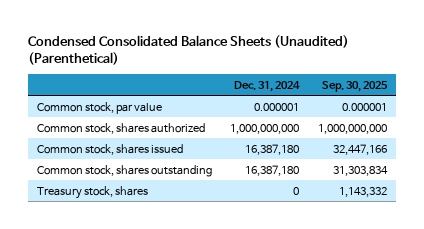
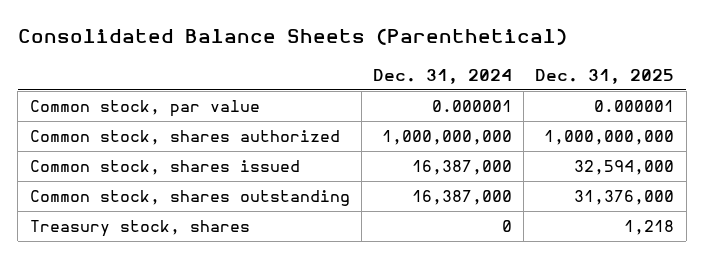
[28,34,350,65] Condensed Consolidated Balance Sheets (Unaudited) (Parenthetical) -> [17,28,567,46] Consolidated Balance Sheets (Parenthetical)
[321,80,388,92] Sep. 30, 2025 -> none
none -> [535,68,675,84] Dec. 31, 2025
[245,143,300,155] 16,387,180 -> [412,160,513,176] 16,387,000
[245,164,300,176] 16,387,180 -> [412,190,513,206] 16,387,000

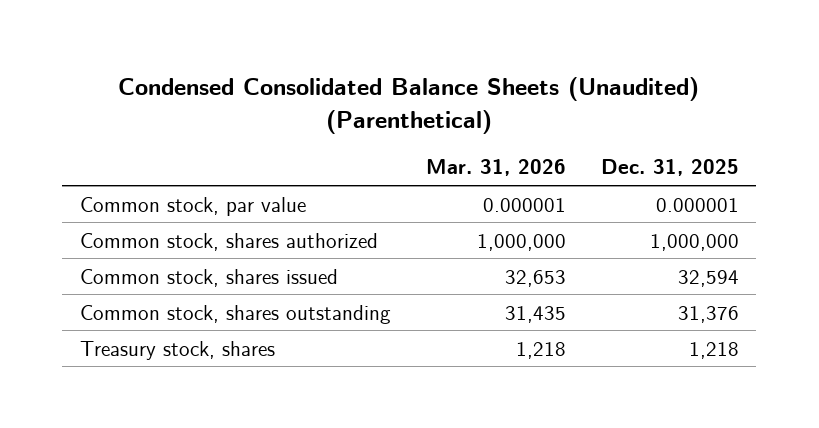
[17,28,567,46] Consolidated Balance Sheets (Parenthetical) -> [118,76,700,134] Condensed Consolidated Balance Sheets (Unaudited) (Parenthetical)
[373,68,513,84] Dec. 31, 2024 -> none
none -> [425,159,566,177] Mar. 31, 2026
[544,130,675,146] 1,000,000,000 -> [649,233,739,251] 1,000,000
[574,160,675,176] 32,594,000 -> [677,269,739,287] 32,594
[574,190,675,206] 31,376,000 -> [677,305,739,323] 31,376

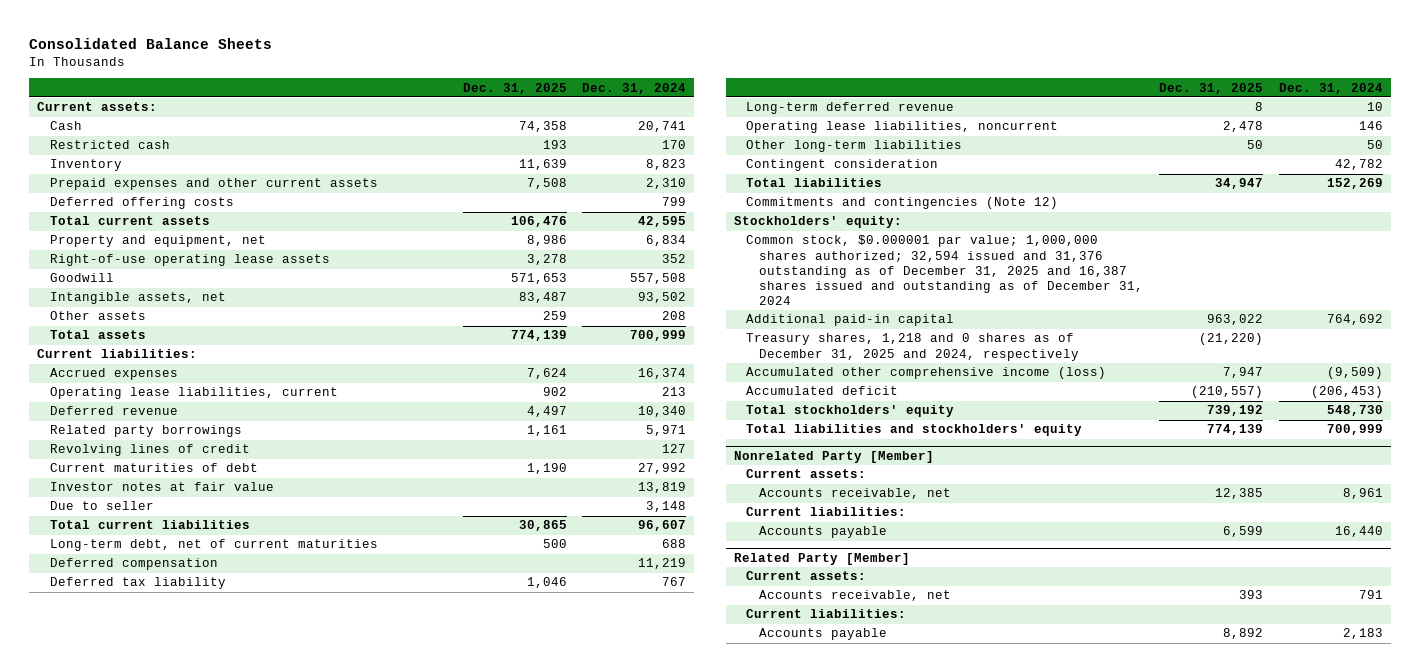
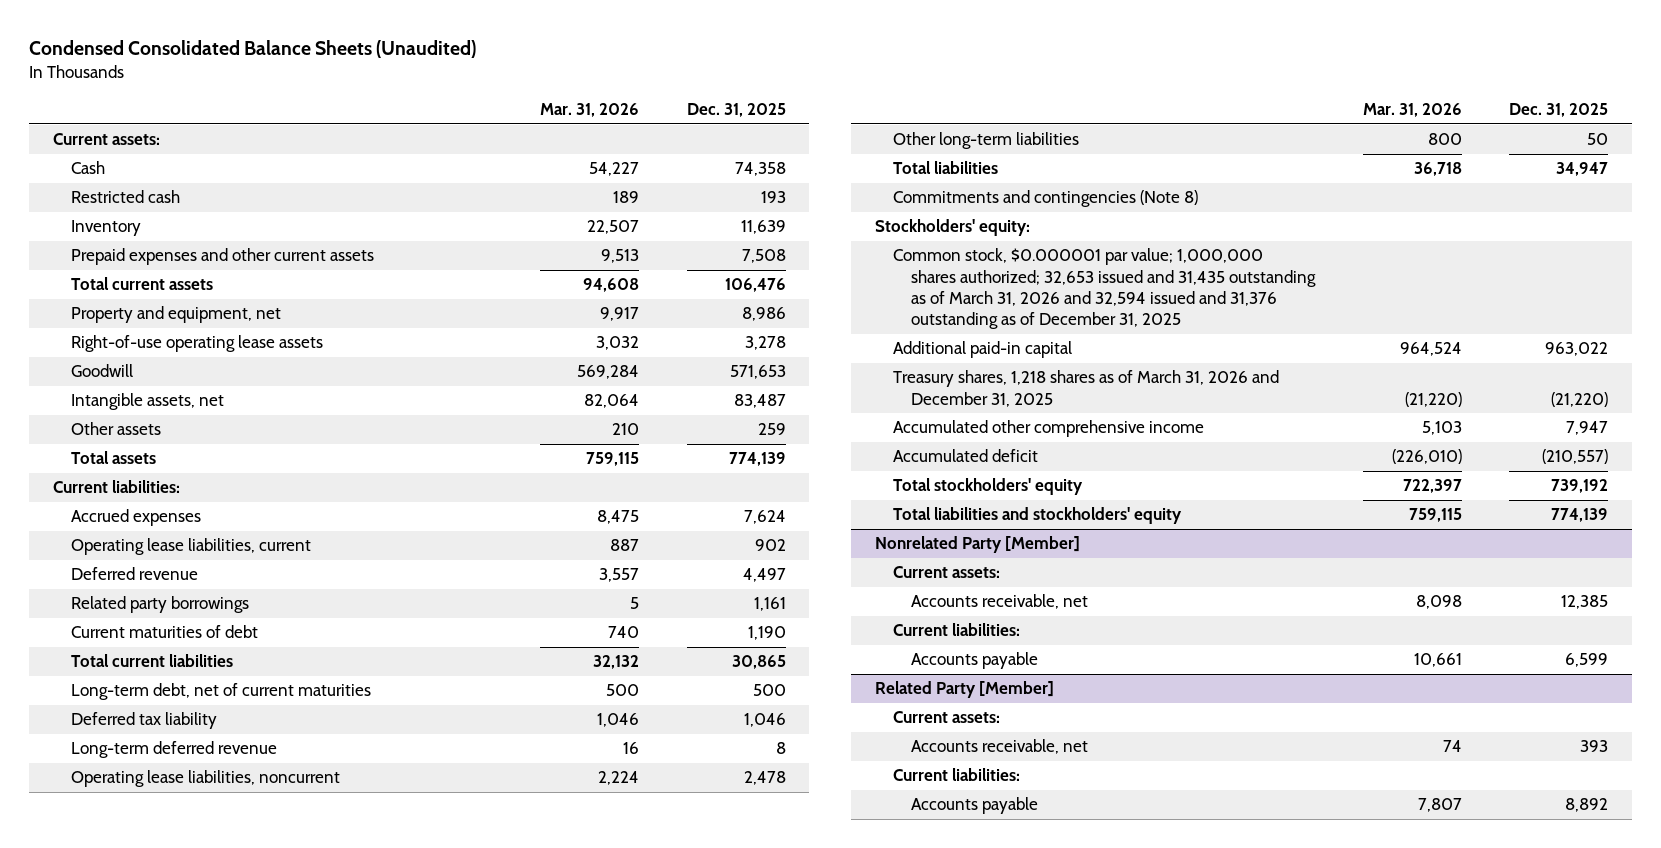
[29,37,273,49] Consolidated Balance Sheets -> [28,40,476,59] Condensed Consolidated Balance Sheets (Unaudited)
[582,82,687,94] Dec. 31, 2024 -> none
none -> [540,103,640,118] Mar. 31, 2026
[49,197,234,210] Deferred offering costs -> none
[49,444,250,457] Revolving lines of credit -> none
[49,482,274,492] Investor notes at fair value -> none
[49,501,154,511] Due to seller -> none
[49,558,218,571] Deferred compensation -> none
[746,159,939,172] Contingent consideration -> none
[746,197,1059,210] Commitments and contingencies (Note 12) -> [893,190,1199,208] Commitments and contingencies (Note 8)
[746,235,1143,306] Common stock, $0.000001 par value; 1,000,000 shares authorized; 32,594 issued and 31,376 outstanding as of December 31, 2025 and 16,387 shares issued and outstanding as of December 31, 2024 -> [893,248,1317,330] Common stock, $0.000001 par value; 1,000,000 shares authorized; 32,653 issued and 31,435 outstanding as of March 31, 2026 and 32,594 issued and 31,376 outstanding as of December 31, 2025
[746,333,1079,361] Treasury shares, 1,218 and 0 shares as of December 31, 2025 and 2024, respectively -> [893,370,1280,407] Treasury shares, 1,218 shares as of March 31, 2026 and December 31, 2025
[746,367,1107,380] Accumulated other comprehensive income (loss) -> [893,420,1205,438] Accumulated other comprehensive income

